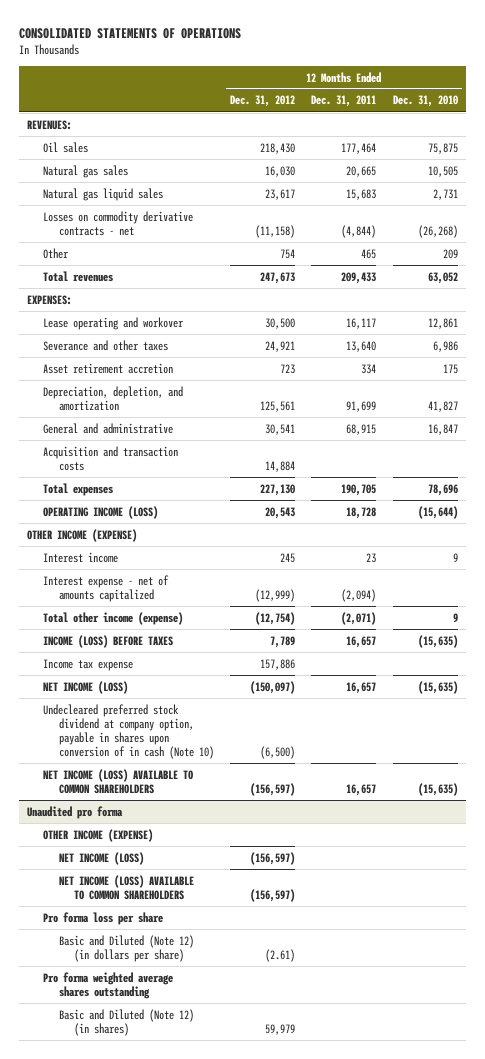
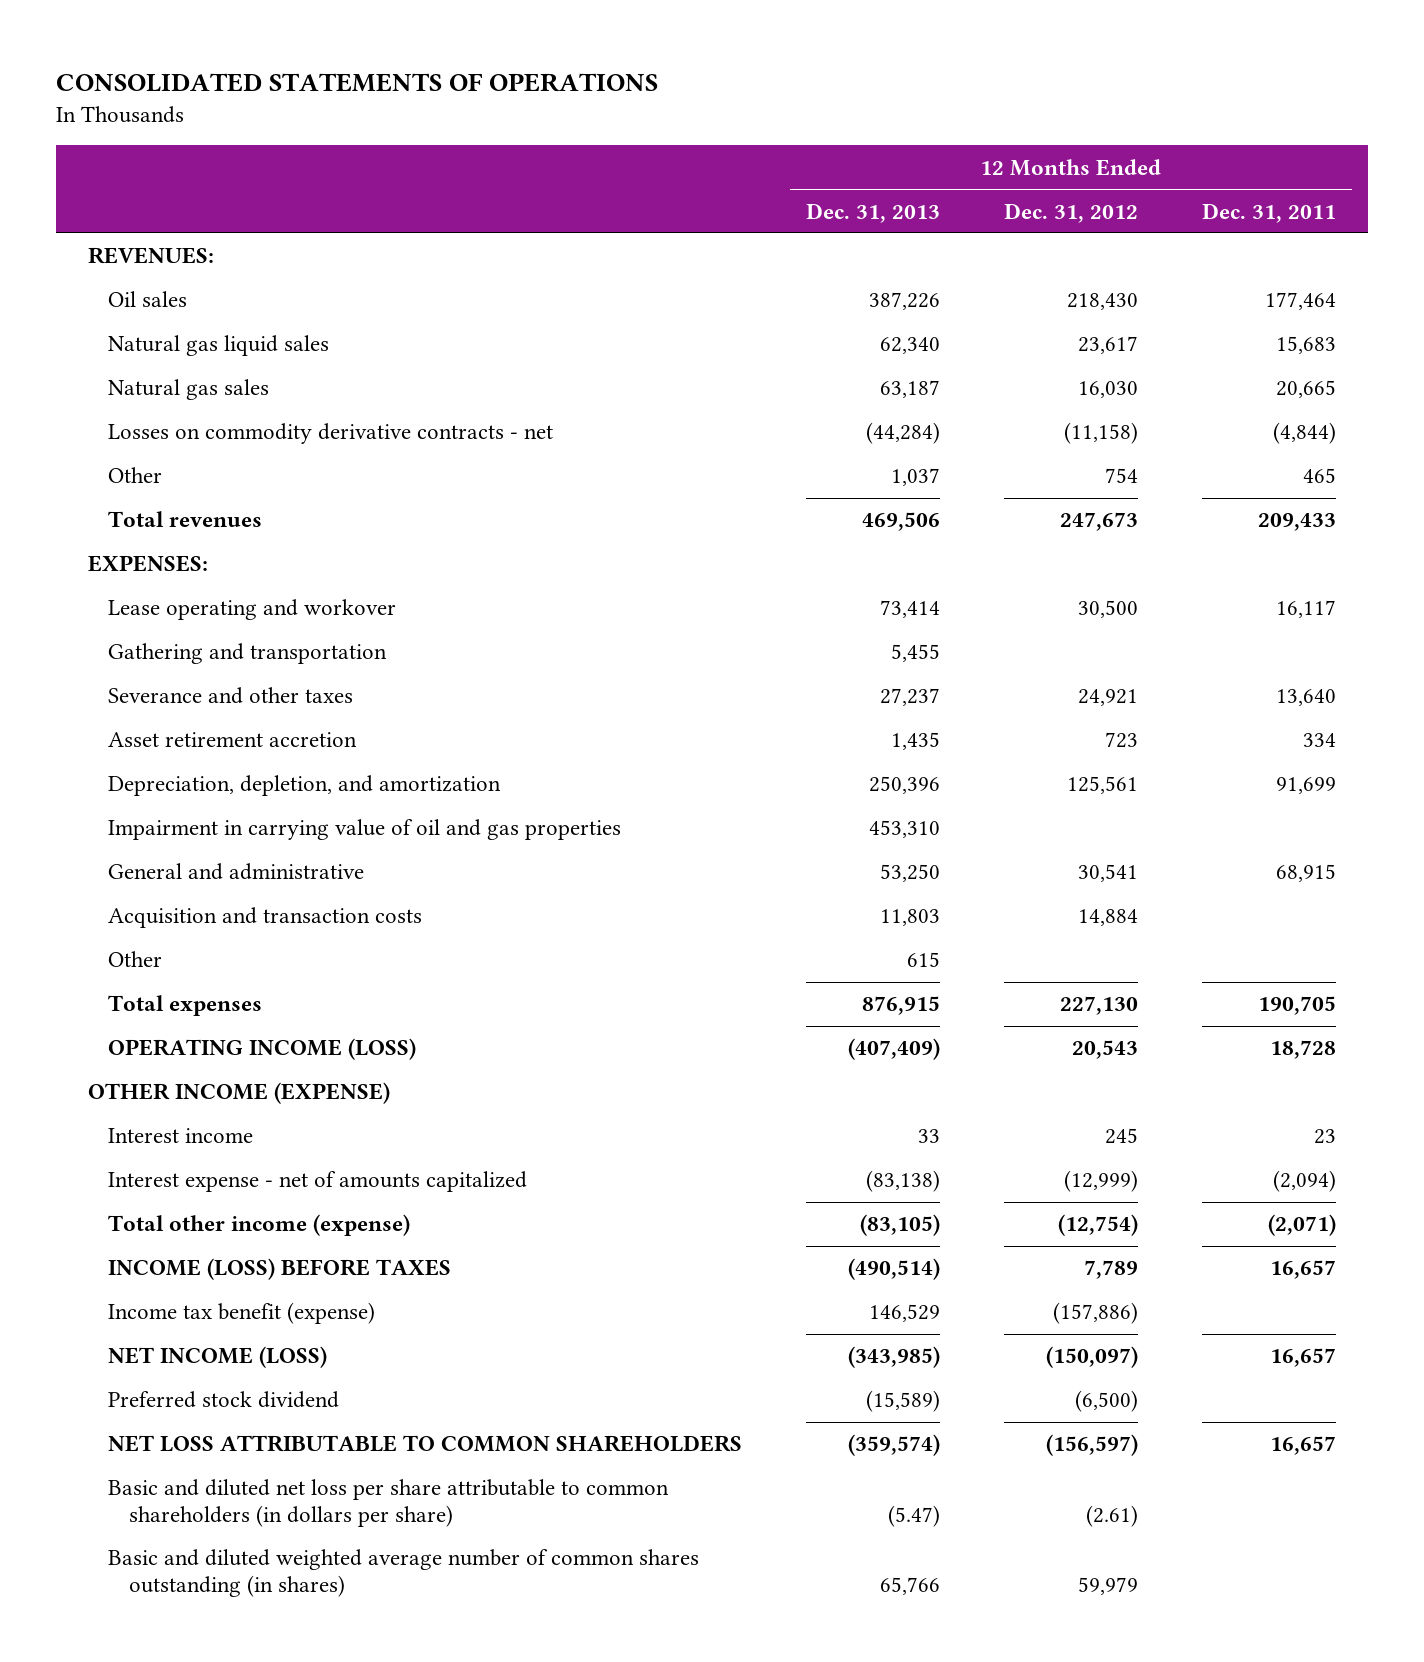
[392,95,458,108] Dec. 31, 2010 -> none
none -> [806,202,941,223] Dec. 31, 2013
[43,164,129,178] Natural gas sales -> [108,379,270,401] Natural gas sales
none -> [108,643,388,665] Gathering and transportation
none -> [108,819,622,841] Impairment in carrying value of oil and gas properties
none -> [108,951,163,968] Other
[43,658,134,671] Income tax expense -> [108,1302,376,1325] Income tax benefit (expense)
[260,658,296,670] 157,886 -> [1053,1302,1139,1325] (157,886)
[27,805,124,819] Unaudited pro forma -> none
[43,828,154,842] OTHER INCOME (EXPENSE) -> none
[58,851,144,865] NET INCOME (LOSS) -> none
[58,874,194,900] NET INCOME (LOSS) AVAILABLE TO COMMON SHAREHOLDERS -> none
[43,911,164,925] Pro forma loss per share -> none
[43,971,174,999] Pro forma weighted average shares outstanding -> none
[43,703,214,759] Undecleared preferred stock dividend at company option, payable in shares upon conversion of in cash (Note 10) -> [108,1391,340,1409] Preferred stock dividend
[43,768,194,794] NET INCOME (LOSS) AVAILABLE TO COMMON SHAREHOLDERS -> [108,1435,743,1453] NET LOSS ATTRIBUTABLE TO COMMON SHAREHOLDERS
[58,934,194,962] Basic and Diluted (Note 12) (in dollars per share) -> [108,1479,670,1527] Basic and diluted net loss per share attributable to common shareholders (in dollars per share)
[58,1008,194,1036] Basic and Diluted (Note 12) (in shares) -> [108,1549,700,1597] Basic and diluted weighted average number of common shares outstanding (in shares)

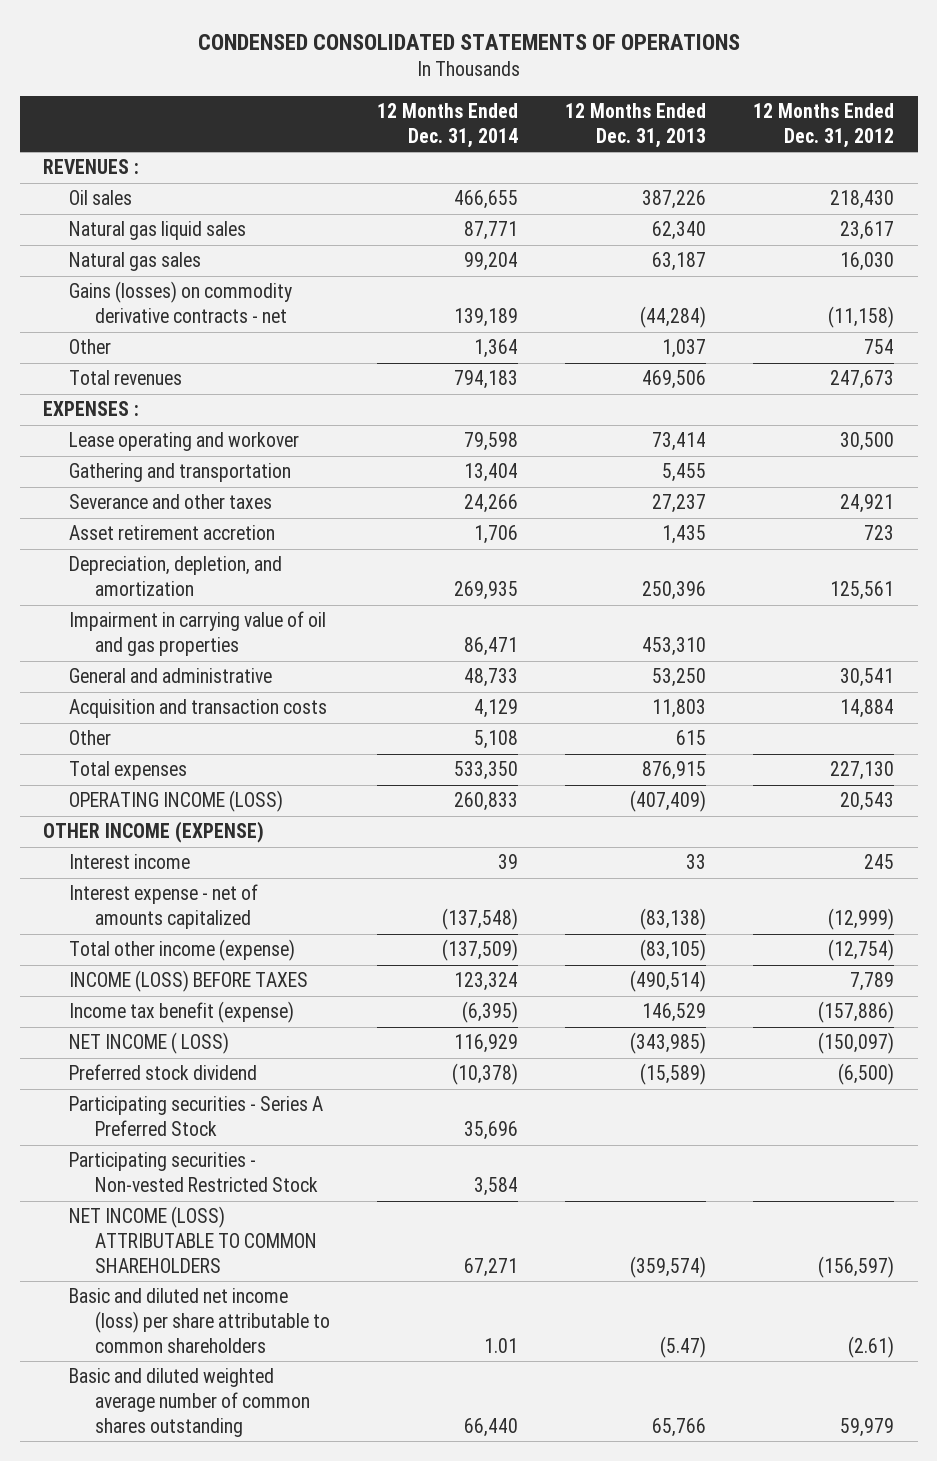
[55,73,658,93] CONSOLIDATED STATEMENTS OF OPERATIONS -> [197,33,740,50] CONDENSED CONSOLIDATED STATEMENTS OF OPERATIONS
[1202,202,1337,223] Dec. 31, 2011 -> none
none -> [377,103,519,148] 12 Months Ended Dec. 31, 2014
[87,247,214,265] REVENUES: -> [43,159,140,175] REVENUES :
[108,423,554,445] Losses on commodity derivative contracts - net -> [69,281,293,324] Gains (losses) on commodity derivative contracts - net
[87,555,208,573] EXPENSES: -> [43,401,140,417] EXPENSES :
[108,1346,328,1369] NET INCOME (LOSS) -> [69,1032,230,1055] NET INCOME ( LOSS)
none -> [69,1096,324,1137] Participating securities - Series A Preferred Stock
none -> [69,1152,319,1193] Participating securities - Non-vested Restricted Stock
[108,1435,743,1453] NET LOSS ATTRIBUTABLE TO COMMON SHAREHOLDERS -> [69,1206,318,1273] NET INCOME (LOSS) ATTRIBUTABLE TO COMMON SHAREHOLDERS
[108,1479,670,1527] Basic and diluted net loss per share attributable to common shareholders (in dollars per share) -> [69,1288,331,1353] Basic and diluted net income (loss) per share attributable to common shareholders
[108,1549,700,1597] Basic and diluted weighted average number of common shares outstanding (in shares) -> [69,1368,311,1437] Basic and diluted weighted average number of common shares outstanding

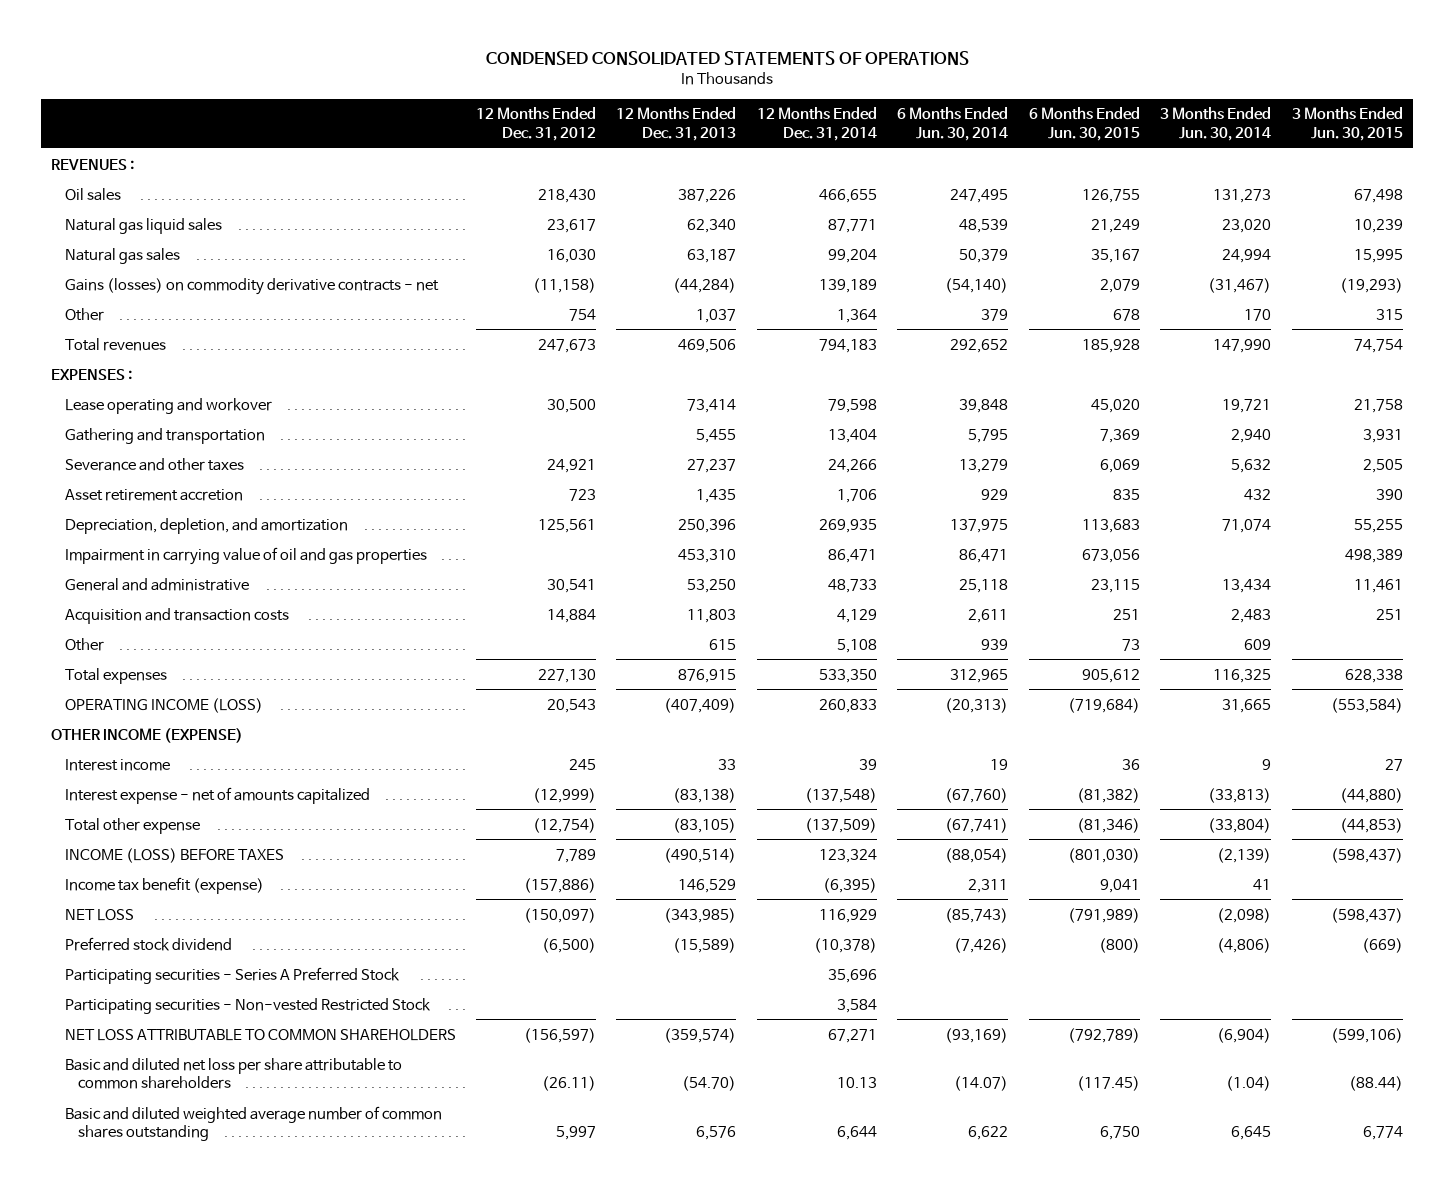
none -> [897,107,1009,141] 6 Months Ended Jun. 30, 2014
none -> [1028,107,1140,141] 6 Months Ended Jun. 30, 2015
none -> [1160,107,1272,141] 3 Months Ended Jun. 30, 2014
none -> [1291,107,1403,141] 3 Months Ended Jun. 30, 2015
[69,939,296,962] Total other income (expense) -> [64,817,200,834] Total other expense
[69,1032,230,1055] NET INCOME ( LOSS) -> [64,908,134,921] NET LOSS
[69,1206,318,1273] NET INCOME (LOSS) ATTRIBUTABLE TO COMMON SHAREHOLDERS -> [64,1028,456,1041] NET LOSS ATTRIBUTABLE TO COMMON SHAREHOLDERS
[69,1288,331,1353] Basic and diluted net income (loss) per share attributable to common shareholders -> [64,1057,402,1090] Basic and diluted net loss per share attributable to common shareholders
[484,1337,519,1353] 1.01 -> [836,1077,877,1089] 10.13
[660,1335,707,1358] (5.47) -> [682,1076,737,1092] (54.70)
[848,1335,895,1358] (2.61) -> [541,1076,596,1092] (26.11)
[464,1417,519,1437] 66,440 -> [836,1126,877,1141] 6,644
[652,1417,707,1437] 65,766 -> [696,1126,737,1141] 6,576
[840,1417,895,1437] 59,979 -> [555,1126,596,1141] 5,997

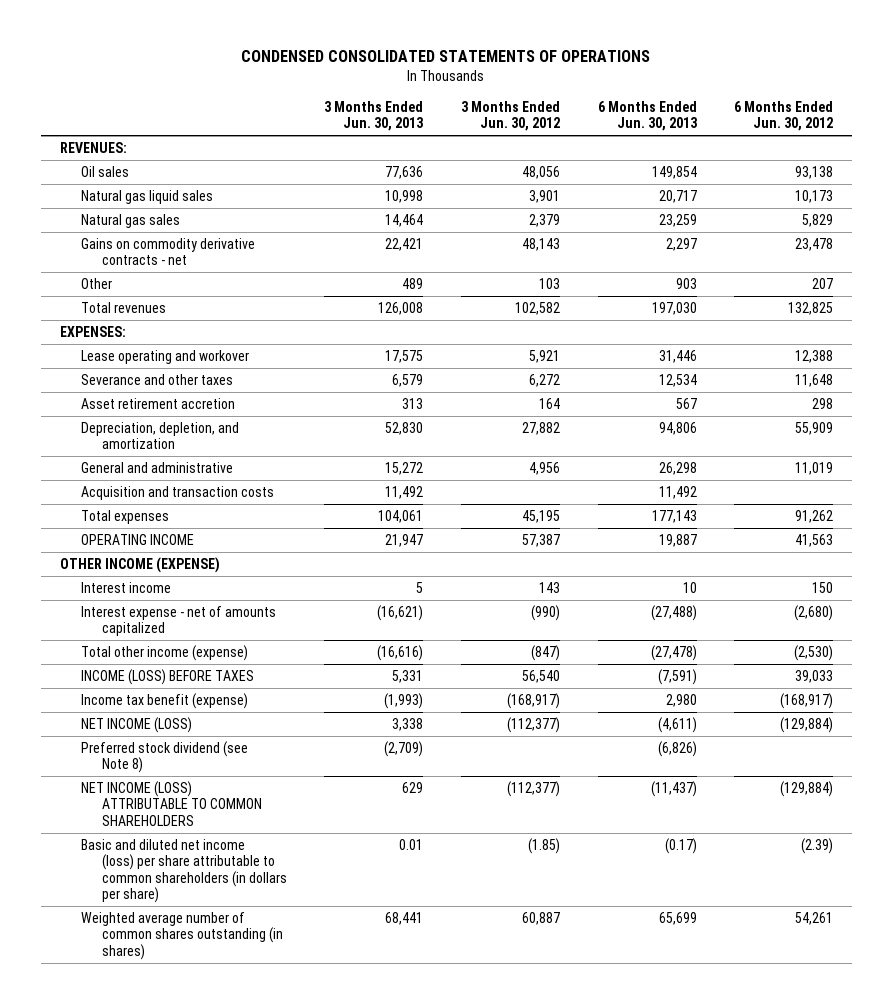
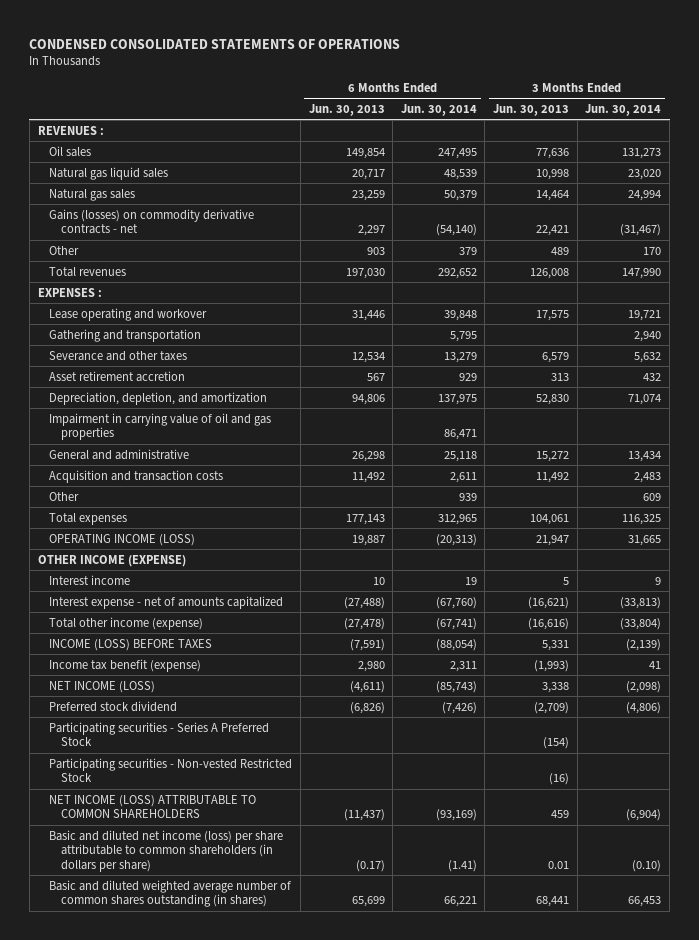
[461,100,561,132] 3 Months Ended Jun. 30, 2012 -> none
[734,100,834,132] 6 Months Ended Jun. 30, 2012 -> none
none -> [400,104,477,117] Jun. 30, 2014
none -> [585,104,662,117] Jun. 30, 2014
[59,141,127,153] REVENUES: -> [37,125,104,135] REVENUES :
[80,237,255,266] Gains on commodity derivative contracts - net -> [49,208,255,235] Gains (losses) on commodity derivative contracts - net
[59,325,126,337] EXPENSES: -> [37,287,102,297] EXPENSES :
none -> [49,328,202,342] Gathering and transportation
none -> [49,412,272,441] Impairment in carrying value of oil and gas properties
none -> [49,491,80,501] Other
[80,533,194,545] OPERATING INCOME -> [49,533,196,546] OPERATING INCOME (LOSS)
[80,740,248,774] Preferred stock dividend (see Note 8) -> [49,700,178,712] Preferred stock dividend
none -> [49,721,270,747] Participating securities - Series A Preferred Stock
none -> [49,757,293,783] Participating securities - Non-vested Restricted Stock
[402,781,424,793] 629 -> [551,810,570,819] 459
[80,911,283,960] Weighted average number of common shares outstanding (in shares) -> [49,879,292,908] Basic and diluted weighted average number of common shares outstanding (in shares)

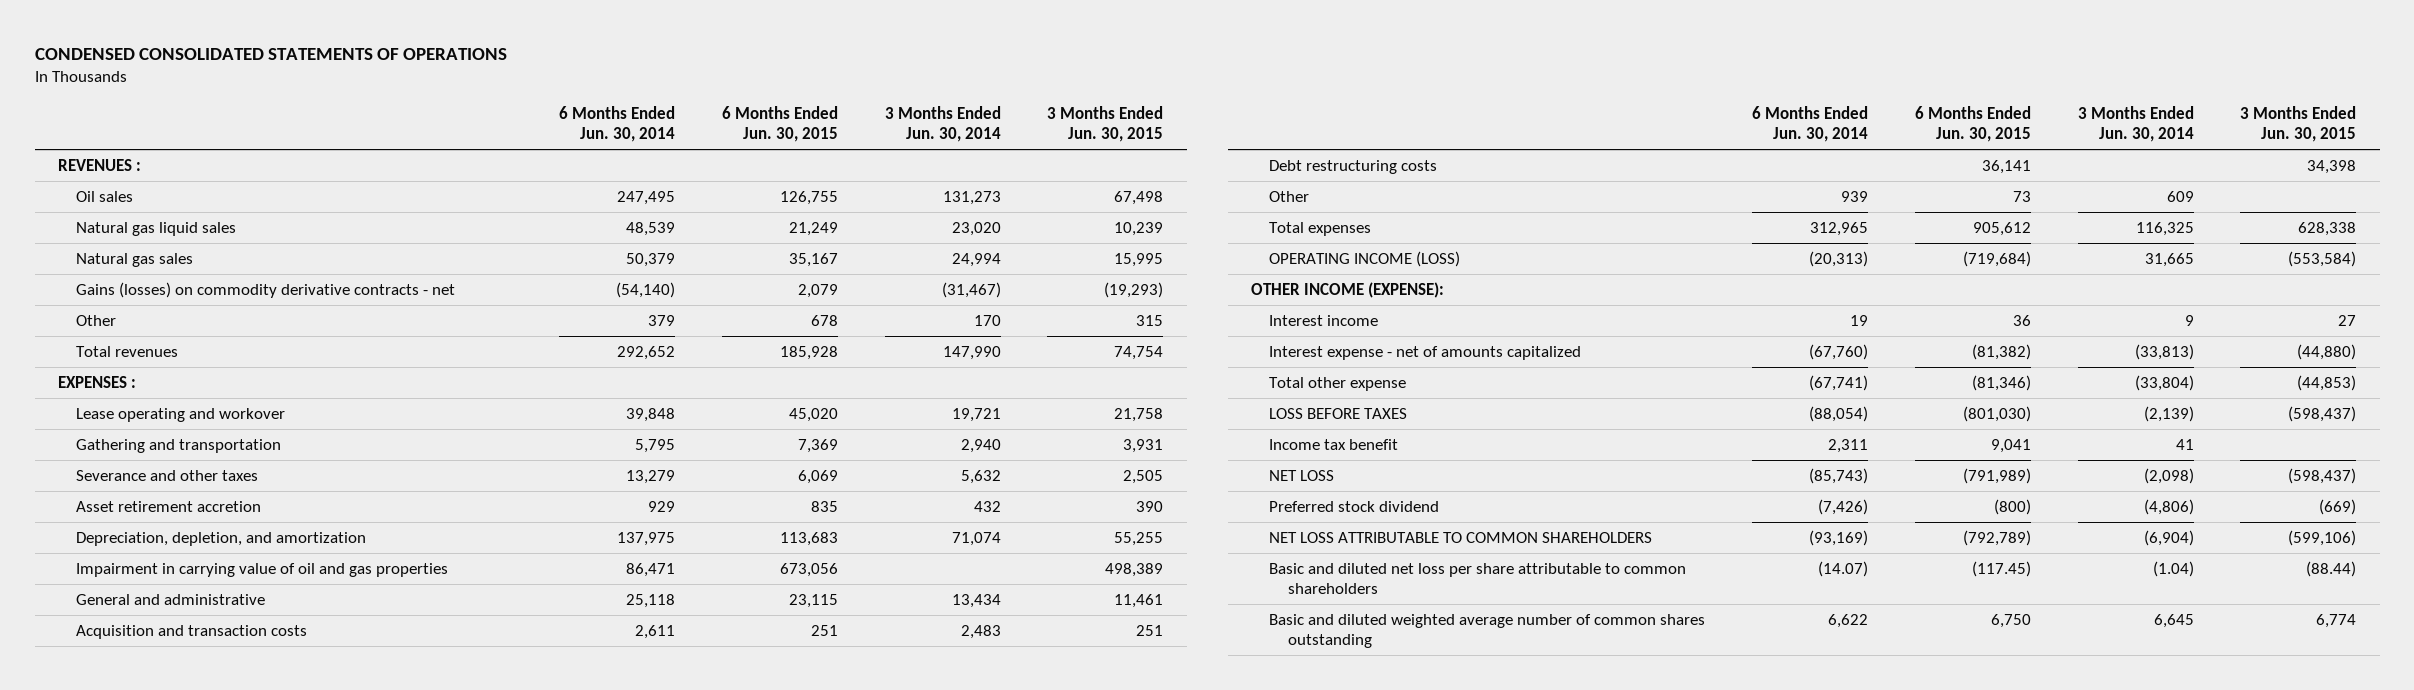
[308,104,385,117] Jun. 30, 2013 -> none
[493,104,570,117] Jun. 30, 2013 -> none
none -> [721,105,838,143] 6 Months Ended Jun. 30, 2015
none -> [1047,105,1164,143] 3 Months Ended Jun. 30, 2015
none -> [1269,159,1438,174] Debt restructuring costs
[37,554,186,567] OTHER INCOME (EXPENSE) -> [1251,281,1445,298] OTHER INCOME (EXPENSE):
[49,616,204,630] Total other income (expense) -> [1269,376,1407,391] Total other expense
[49,638,213,651] INCOME (LOSS) BEFORE TAXES -> [1269,407,1408,419] LOSS BEFORE TAXES
[49,658,202,672] Income tax benefit (expense) -> [1269,438,1399,450] Income tax benefit
[49,680,156,693] NET INCOME (LOSS) -> [1269,469,1335,481] NET LOSS
[49,721,270,747] Participating securities - Series A Preferred Stock -> none
[49,757,293,783] Participating securities - Non-vested Restricted Stock -> none
[49,794,257,819] NET INCOME (LOSS) ATTRIBUTABLE TO COMMON SHAREHOLDERS -> [1269,531,1653,543] NET LOSS ATTRIBUTABLE TO COMMON SHAREHOLDERS
[49,829,284,872] Basic and diluted net income (loss) per share attributable to common shareholders (in dollars per share) -> [1269,562,1687,595] Basic and diluted net loss per share attributable to common shareholders
[447,859,477,872] (1.41) -> [1818,560,1869,577] (14.07)
[632,859,662,872] (0.10) -> [2152,560,2194,577] (1.04)
[49,879,292,908] Basic and diluted weighted average number of common shares outstanding (in shares) -> [1269,613,1706,649] Basic and diluted weighted average number of common shares outstanding
[443,896,477,908] 66,221 -> [1828,613,1869,628] 6,622
[628,896,662,908] 66,453 -> [2153,613,2194,628] 6,645

